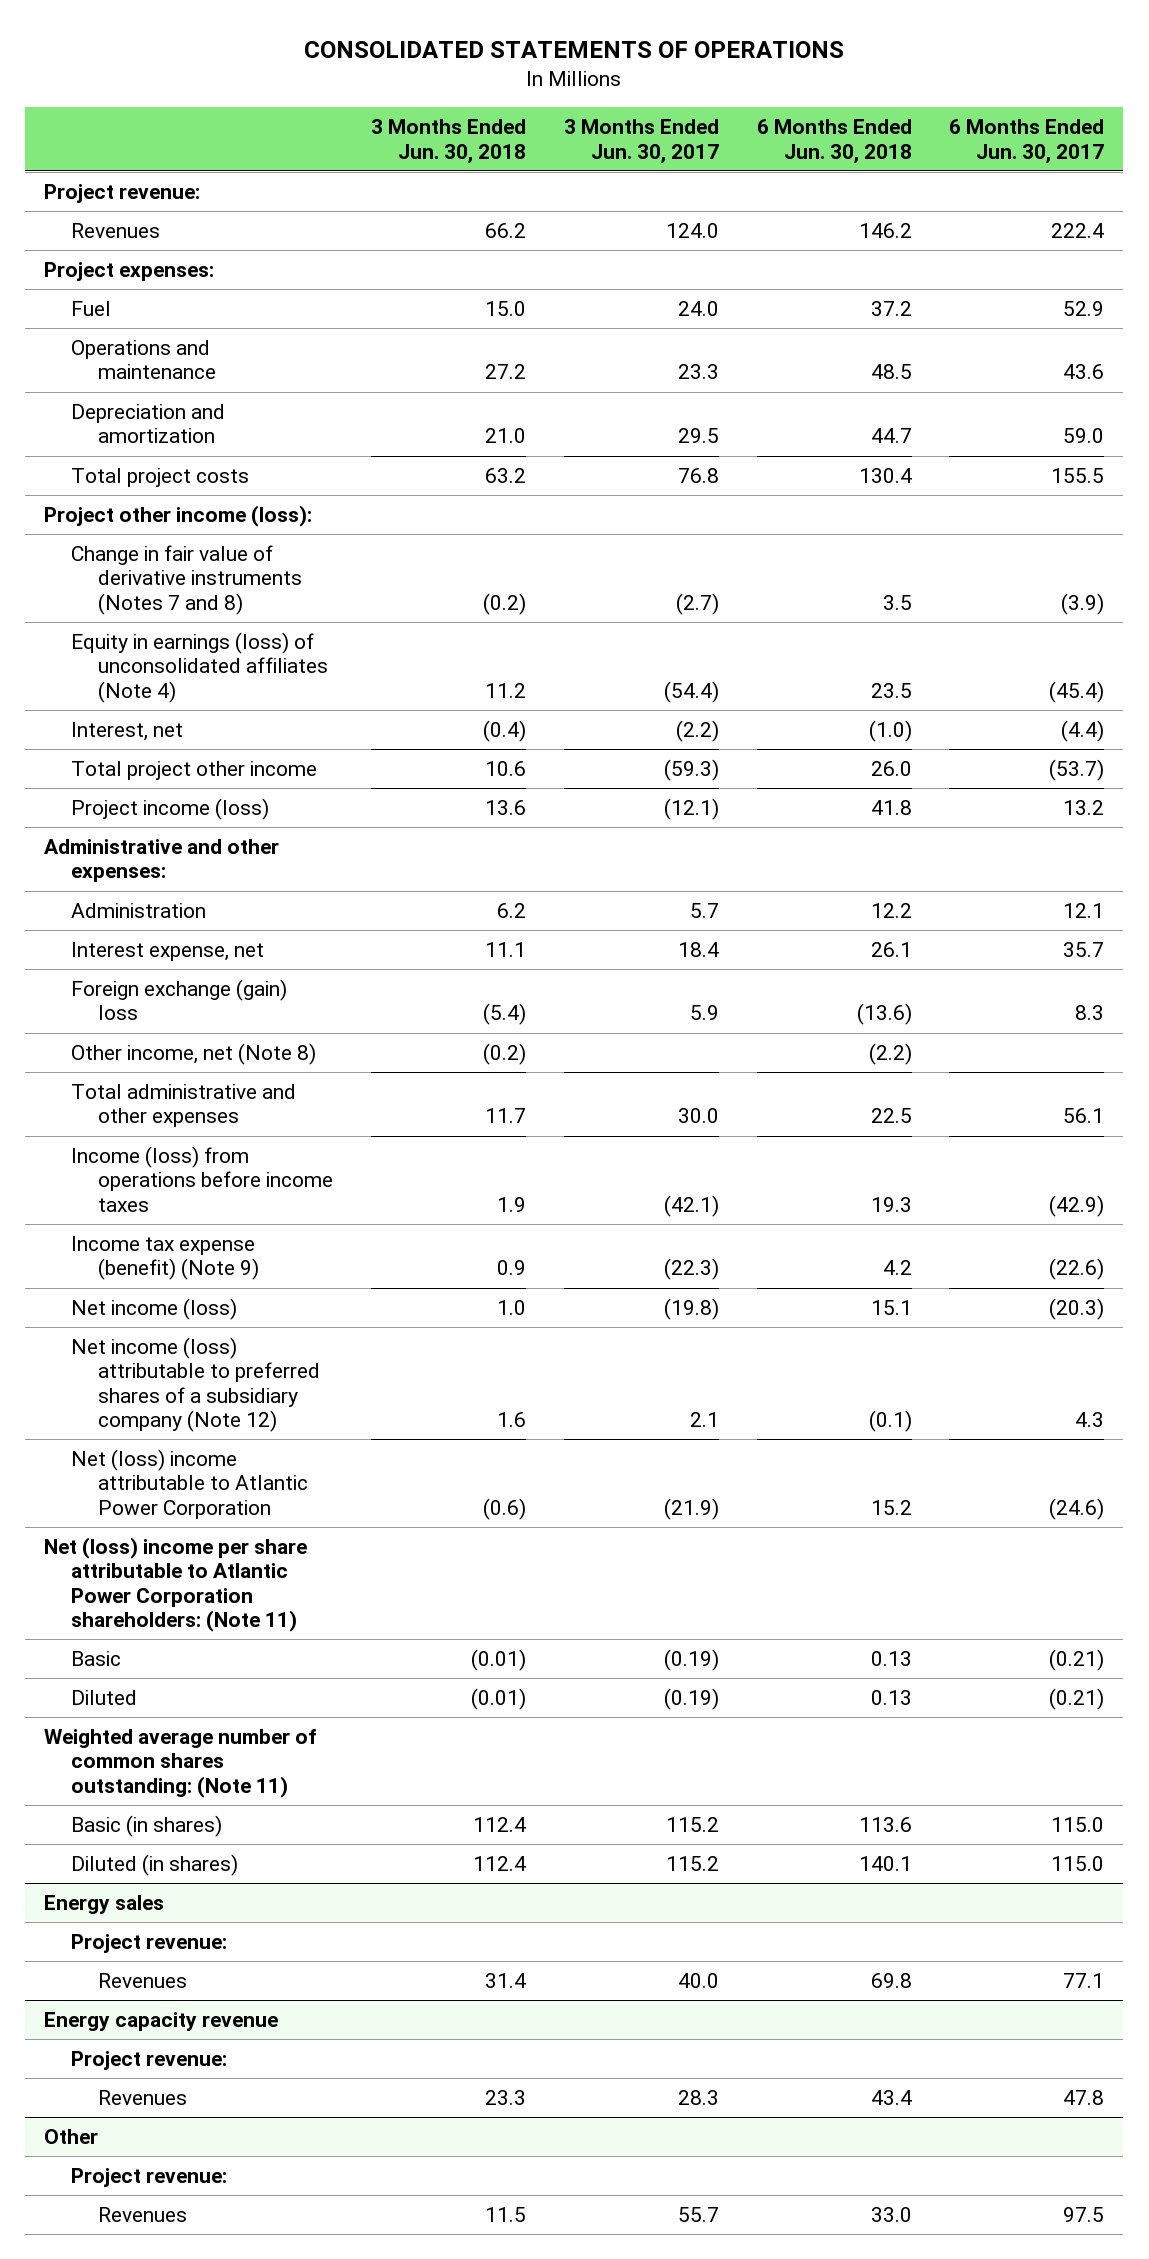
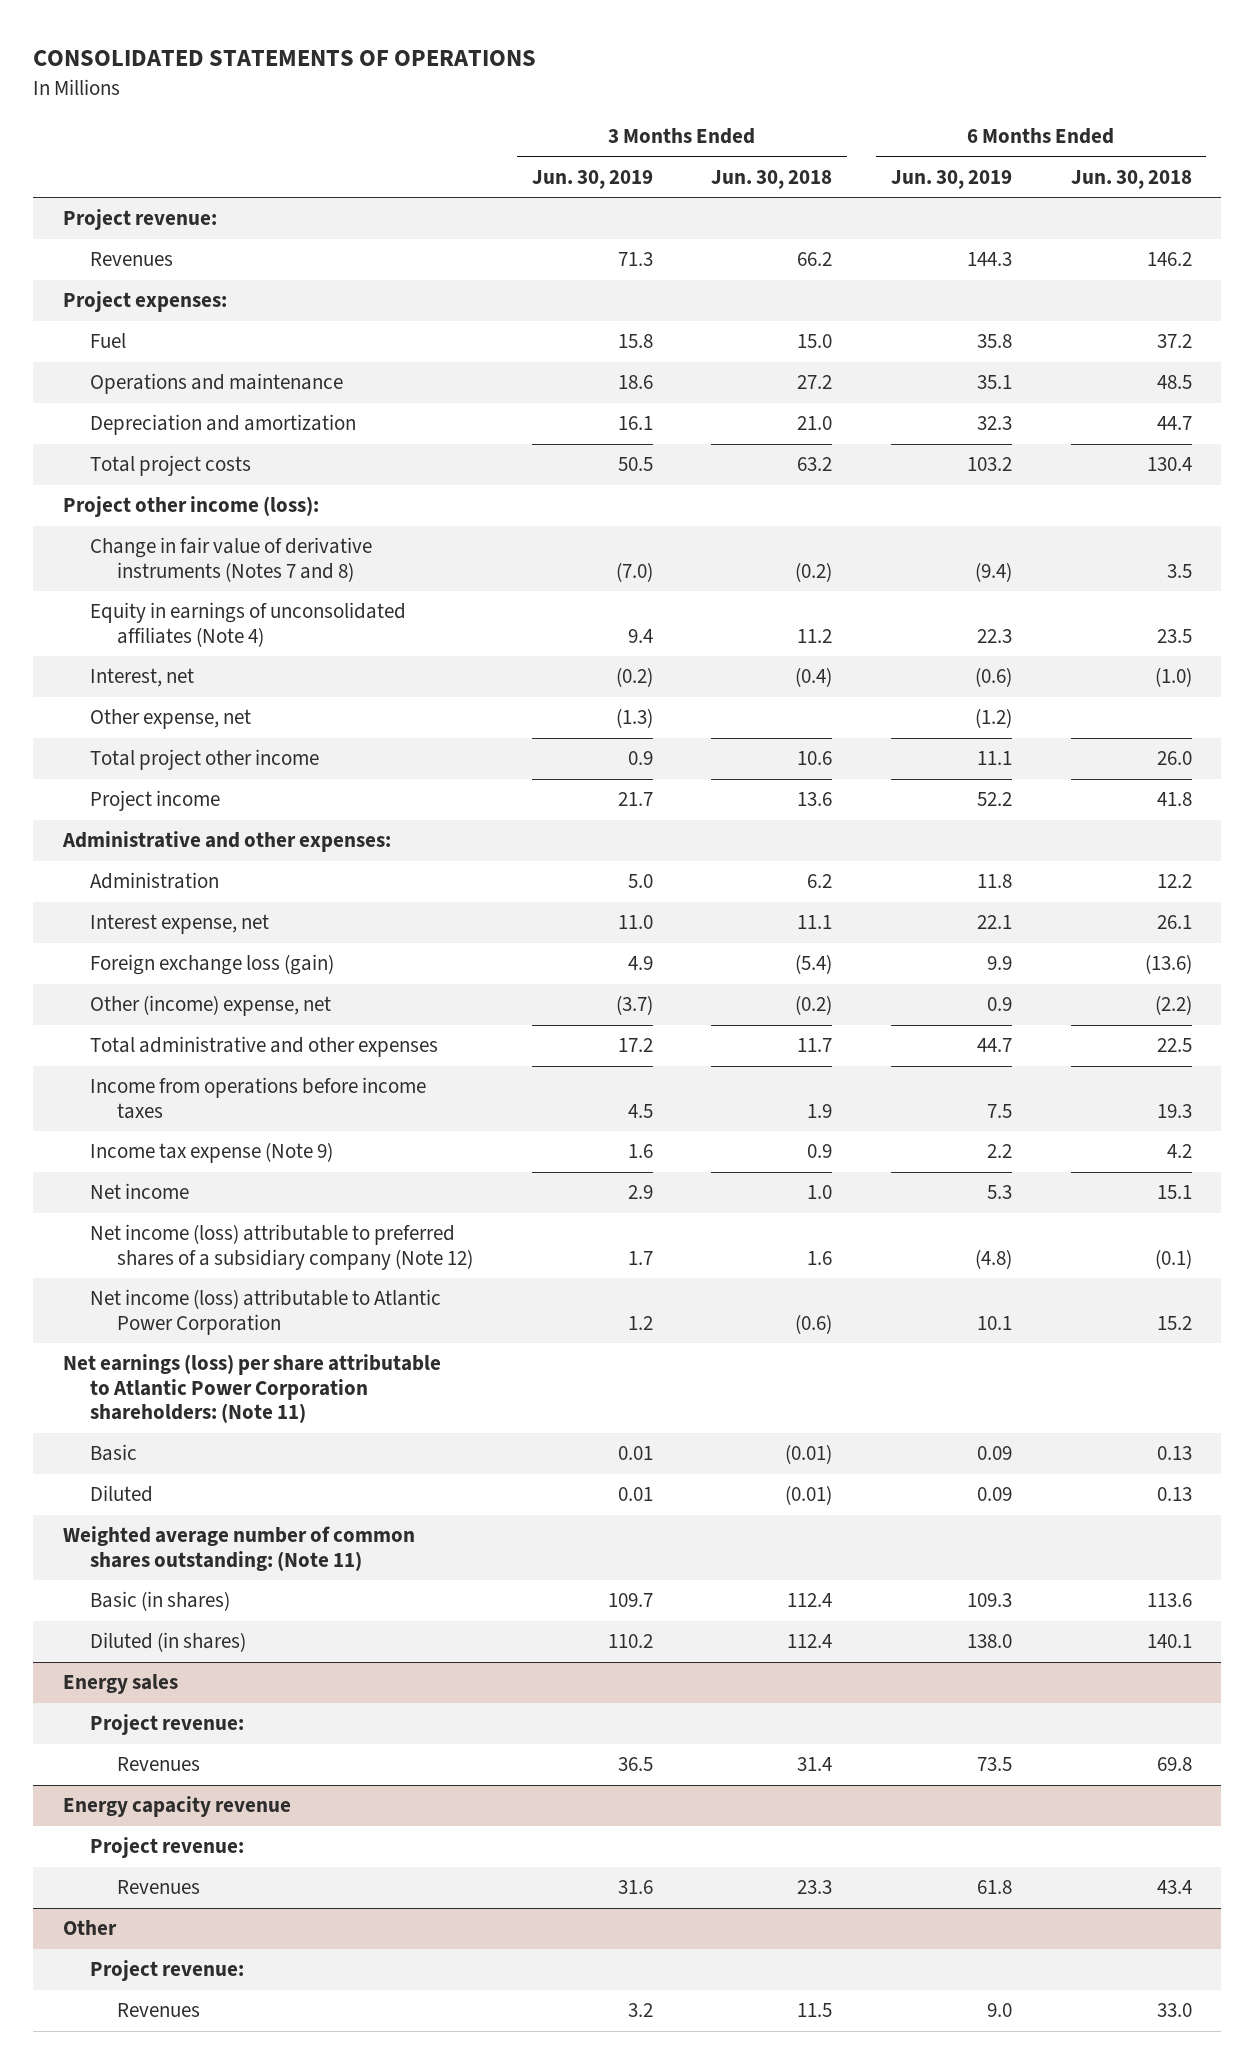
[563,119,719,164] 3 Months Ended Jun. 30, 2017 -> none
[949,119,1105,164] 6 Months Ended Jun. 30, 2017 -> none
none -> [531,169,653,189] Jun. 30, 2019
none -> [890,169,1012,189] Jun. 30, 2019
[71,632,329,703] Equity in earnings (loss) of unconsolidated affiliates (Note 4) -> [89,602,406,647] Equity in earnings of unconsolidated affiliates (Note 4)
none -> [89,709,251,730] Other expense, net
[71,798,270,821] Project income (loss) -> [89,790,220,812] Project income
[71,979,288,1021] Foreign exchange (gain) loss -> [89,954,334,976] Foreign exchange loss (gain)
[71,1043,317,1066] Other income, net (Note 8) -> [89,995,331,1017] Other (income) expense, net
[71,1146,334,1212] Income (loss) from operations before income taxes -> [89,1077,426,1119] Income from operations before income taxes
[71,1236,260,1281] Income tax expense (benefit) (Note 9) -> [89,1142,333,1164] Income tax expense (Note 9)
[71,1298,238,1321] Net income (loss) -> [89,1183,189,1200] Net income
[71,1449,309,1519] Net (loss) income attributable to Atlantic Power Corporation -> [89,1289,441,1335] Net income (loss) attributable to Atlantic Power Corporation
[44,1537,308,1633] Net (loss) income per share attributable to Atlantic Power Corporation shareholders: (Note 11) -> [62,1354,441,1424] Net earnings (loss) per share attributable to Atlantic Power Corporation shareholders: (Note 11)

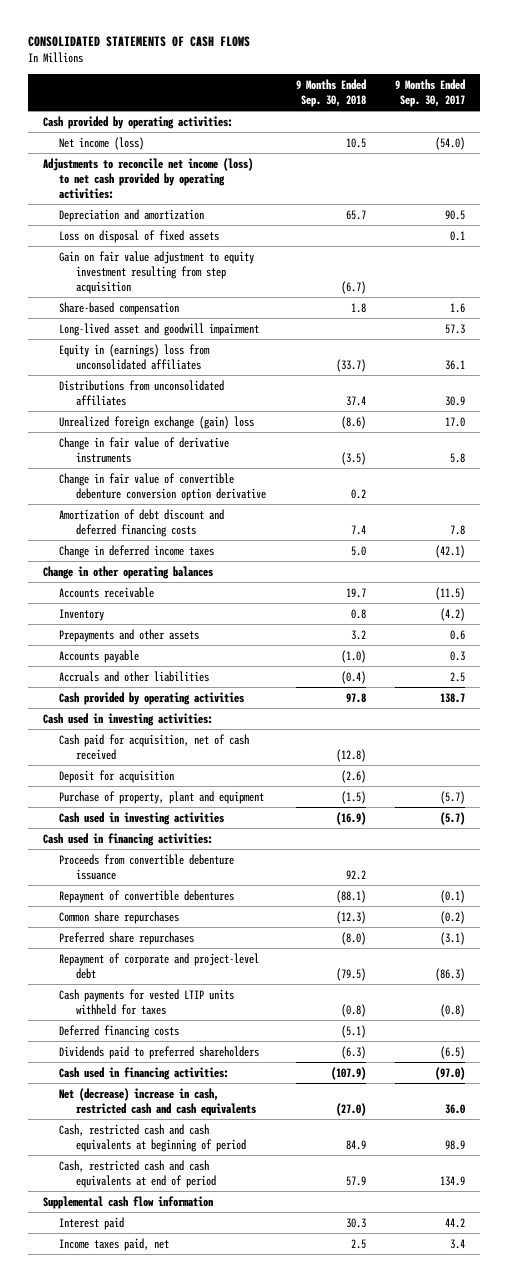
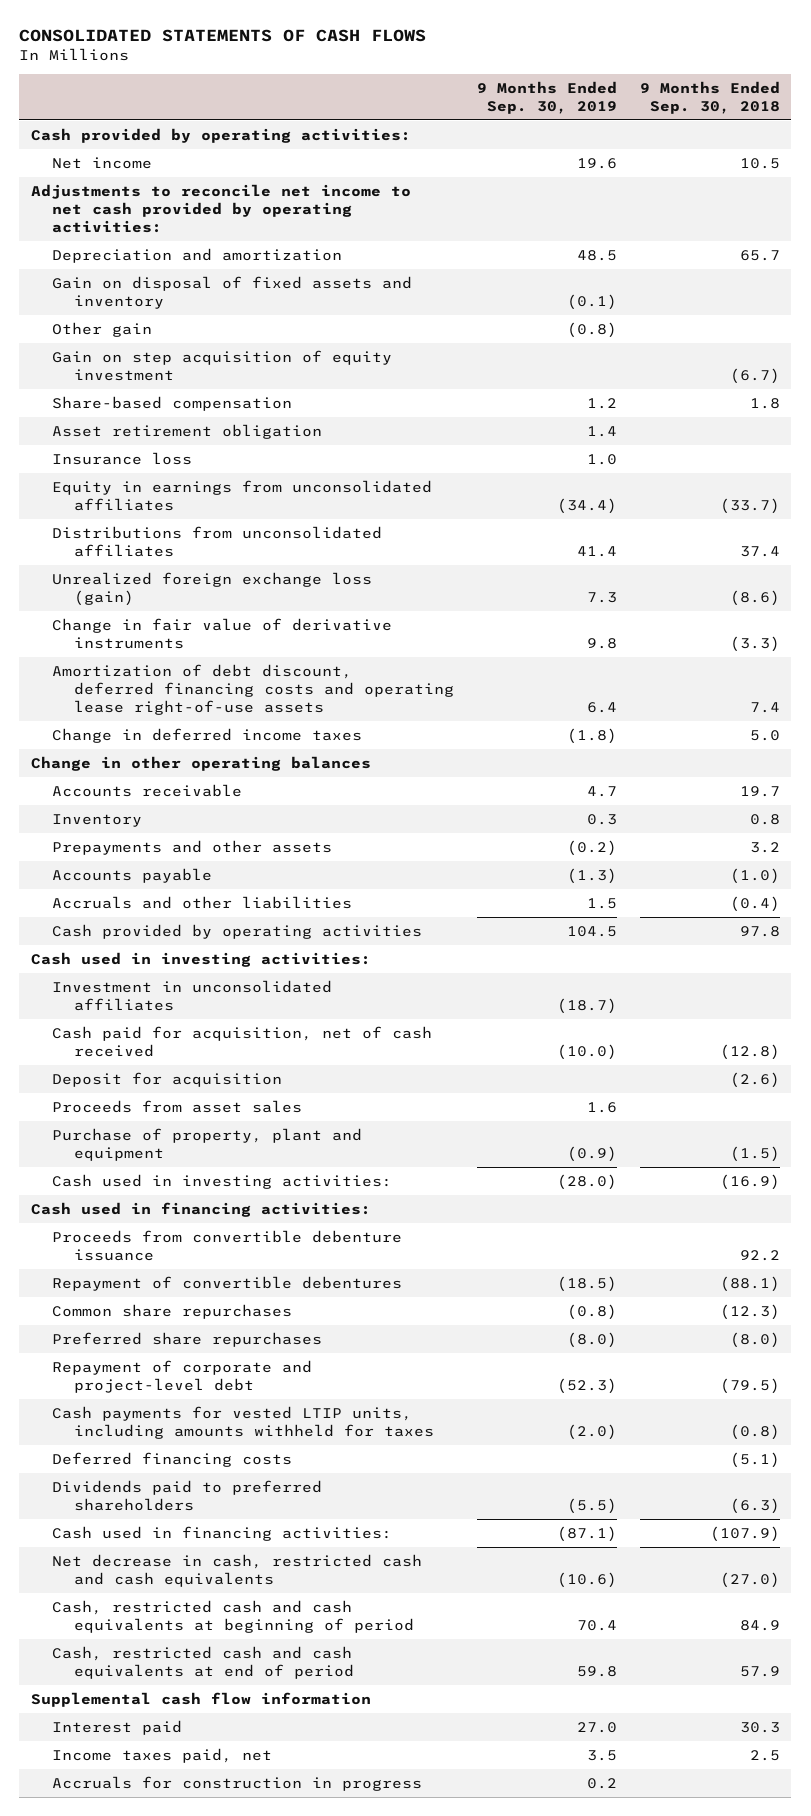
[394,78,465,107] 9 Months Ended Sep. 30, 2017 -> none
none -> [476,81,617,115] 9 Months Ended Sep. 30, 2019
[59,136,145,150] Net income (loss) -> [52,156,153,169] Net income
[42,157,253,199] Adjustments to reconcile net income (loss) to net cash provided by operating activities: -> [30,183,411,233] Adjustments to reconcile net income to net cash provided by operating activities:
[59,229,220,243] Loss on disposal of fixed assets -> [52,275,413,309] Gain on disposal of fixed assets and inventory
none -> [52,321,153,337] Other gain
[59,250,255,294] Gain on fair value adjustment to equity investment resulting from step acquisition -> [52,349,393,381] Gain on step acquisition of equity investment
[59,322,260,336] Long-lived asset and goodwill impairment -> none
none -> [52,423,323,439] Asset retirement obligation
none -> [52,451,193,465] Insurance loss
[59,343,211,370] Equity in (earnings) loss from unconsolidated affiliates -> [52,479,433,511] Equity in earnings from unconsolidated affiliates
[59,472,267,501] Change in fair value of convertible debenture conversion option derivative -> none
[59,415,255,429] Unrealized foreign exchange (gain) loss -> [52,571,373,606] Unrealized foreign exchange loss (gain)
[340,451,366,465] (3.5) -> [729,635,780,652] (3.3)
[59,508,225,537] Amortization of debt discount and deferred financing costs -> [52,663,454,715] Amortization of debt discount, deferred financing costs and operating lease right-of-use assets
none -> [52,979,333,1011] Investment in unconsolidated affiliates
none -> [52,1099,303,1113] Proceeds from asset sales
[59,811,225,825] Cash used in investing activities -> [52,1173,393,1189] Cash used in investing activities:
[59,988,235,1015] Cash payments for vested LTIP units withheld for taxes -> [52,1405,434,1439] Cash payments for vested LTIP units, including amounts withheld for taxes
[59,1087,257,1116] Net (decrease) increase in cash, restricted cash and cash equivalents -> [52,1553,423,1587] Net decrease in cash, restricted cash and cash equivalents
none -> [52,1775,423,1791] Accruals for construction in progress

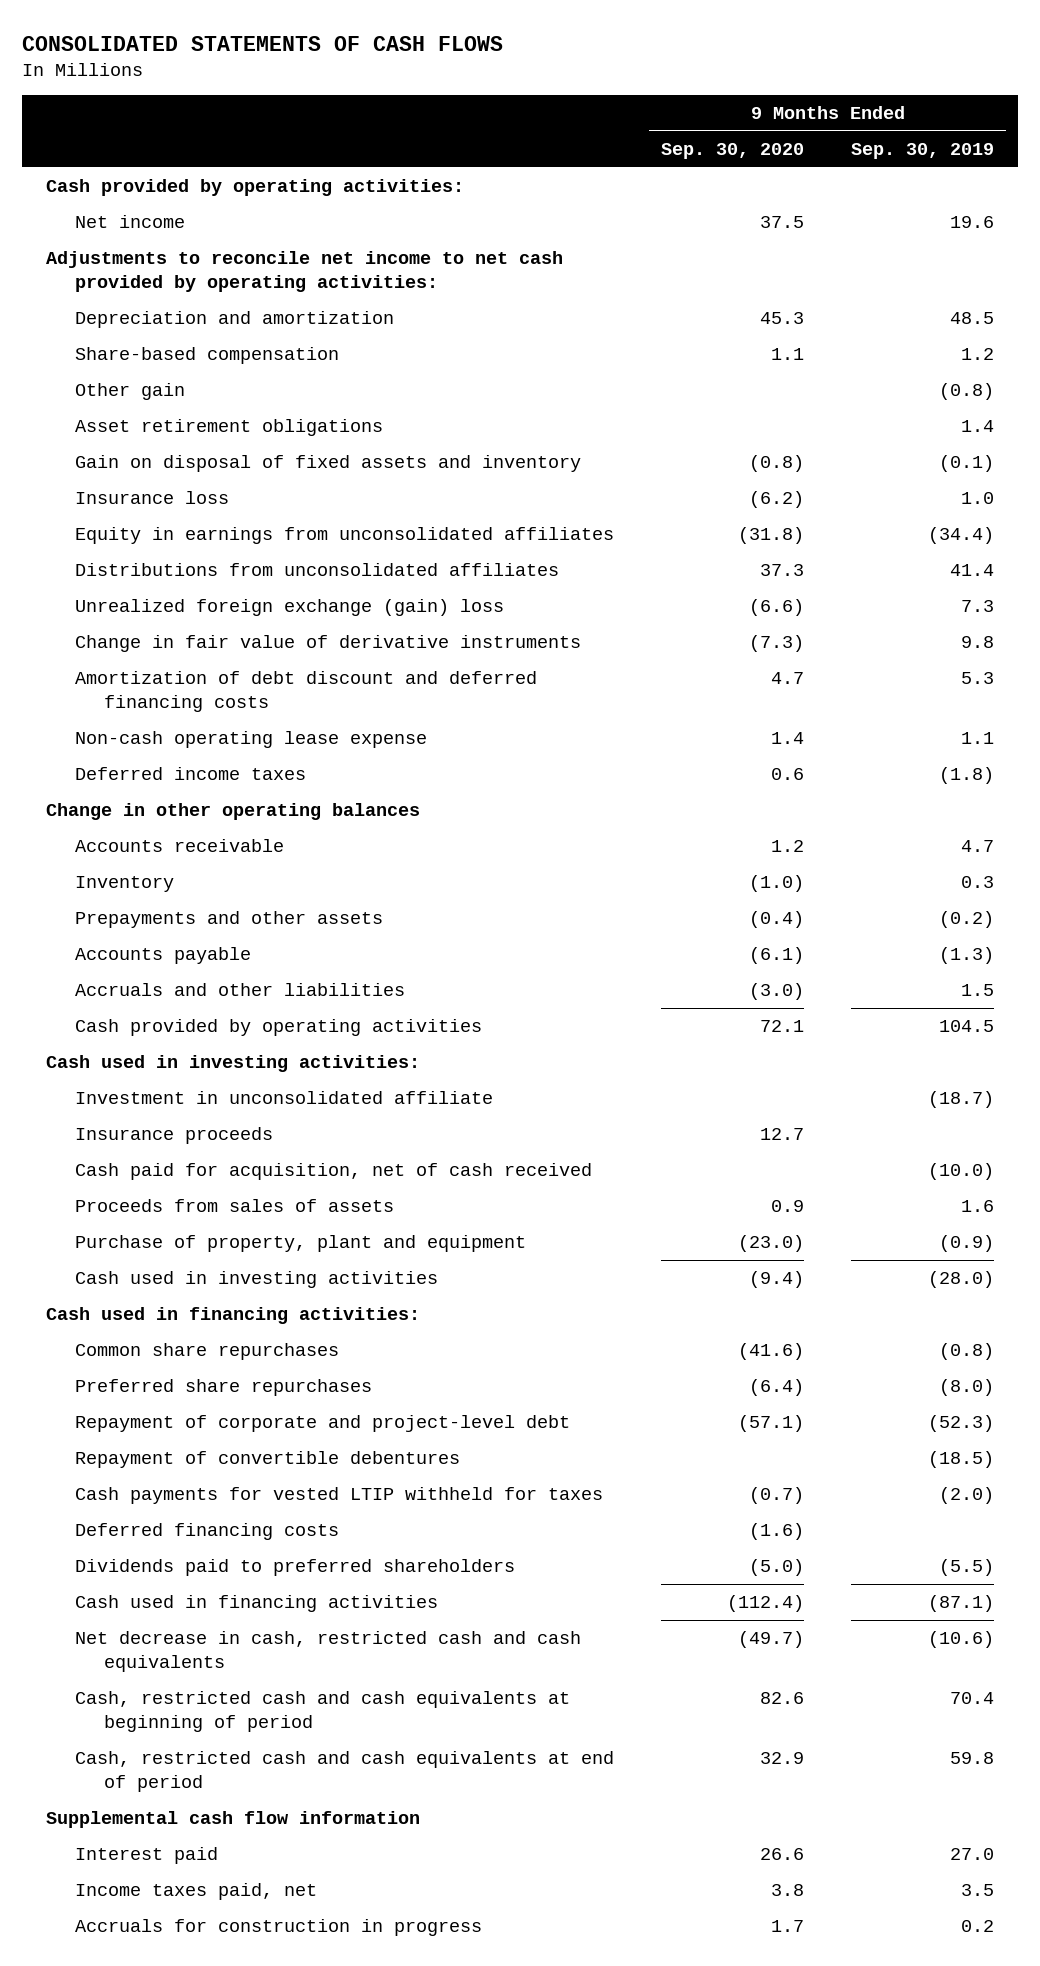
[639,81,780,115] 9 Months Ended Sep. 30, 2018 -> none
none -> [660,142,804,159] Sep. 30, 2020
[52,349,393,381] Gain on step acquisition of equity investment -> none
[52,321,153,337] Other gain -> [74,383,185,401] Other gain
[52,423,323,439] Asset retirement obligation -> [74,419,383,437] Asset retirement obligations
[52,275,413,309] Gain on disposal of fixed assets and inventory -> [74,455,581,473] Gain on disposal of fixed assets and inventory
[52,571,373,606] Unrealized foreign exchange loss (gain) -> [74,599,504,617] Unrealized foreign exchange (gain) loss
[52,663,454,715] Amortization of debt discount, deferred financing costs and operating lease right-of-use assets -> [74,671,537,713] Amortization of debt discount and deferred financing costs
[586,701,617,713] 6.4 -> [961,672,995,685] 5.3
none -> [74,731,427,749] Non-cash operating lease expense
[52,727,363,743] Change in deferred income taxes -> [74,767,306,781] Deferred income taxes
[52,979,333,1011] Investment in unconsolidated affiliates -> [74,1091,493,1105] Investment in unconsolidated affiliate
none -> [74,1127,273,1145] Insurance proceeds
[52,1071,283,1087] Deposit for acquisition -> none
[52,1099,303,1113] Proceeds from asset sales -> [74,1199,394,1213] Proceeds from sales of assets
[52,1173,393,1189] Cash used in investing activities: -> [74,1271,438,1289] Cash used in investing activities
[52,1229,403,1261] Proceeds from convertible debenture issuance -> none
[52,1275,403,1291] Repayment of convertible debentures -> [74,1451,460,1469] Repayment of convertible debentures
[52,1405,434,1439] Cash payments for vested LTIP units, including amounts withheld for taxes -> [74,1487,603,1505] Cash payments for vested LTIP withheld for taxes
[52,1525,393,1541] Cash used in financing activities: -> [74,1595,438,1613] Cash used in financing activities

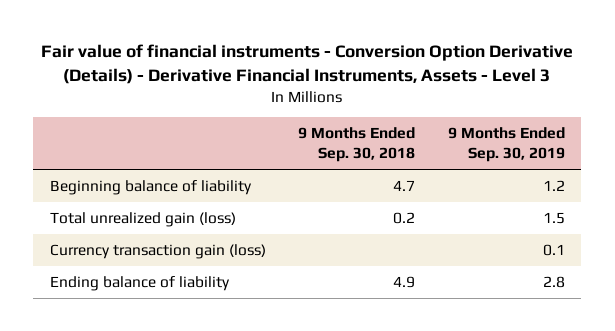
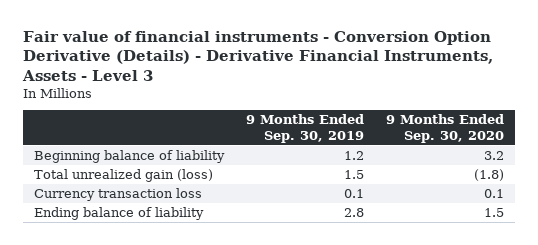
[298,127,416,163] 9 Months Ended Sep. 30, 2018 -> none
none -> [386,114,505,143] 9 Months Ended Sep. 30, 2020
[49,244,266,260] Currency transaction gain (loss) -> [33,188,202,202] Currency transaction loss

